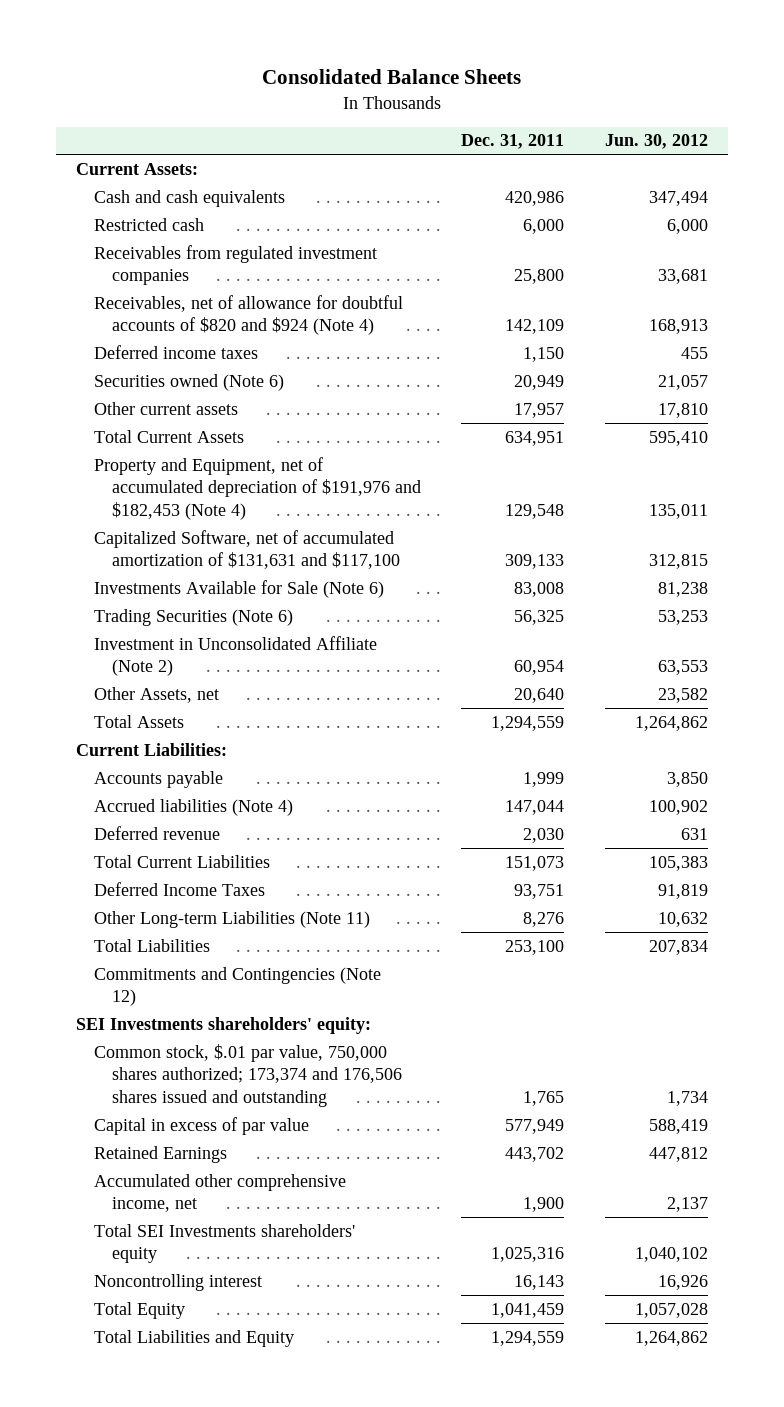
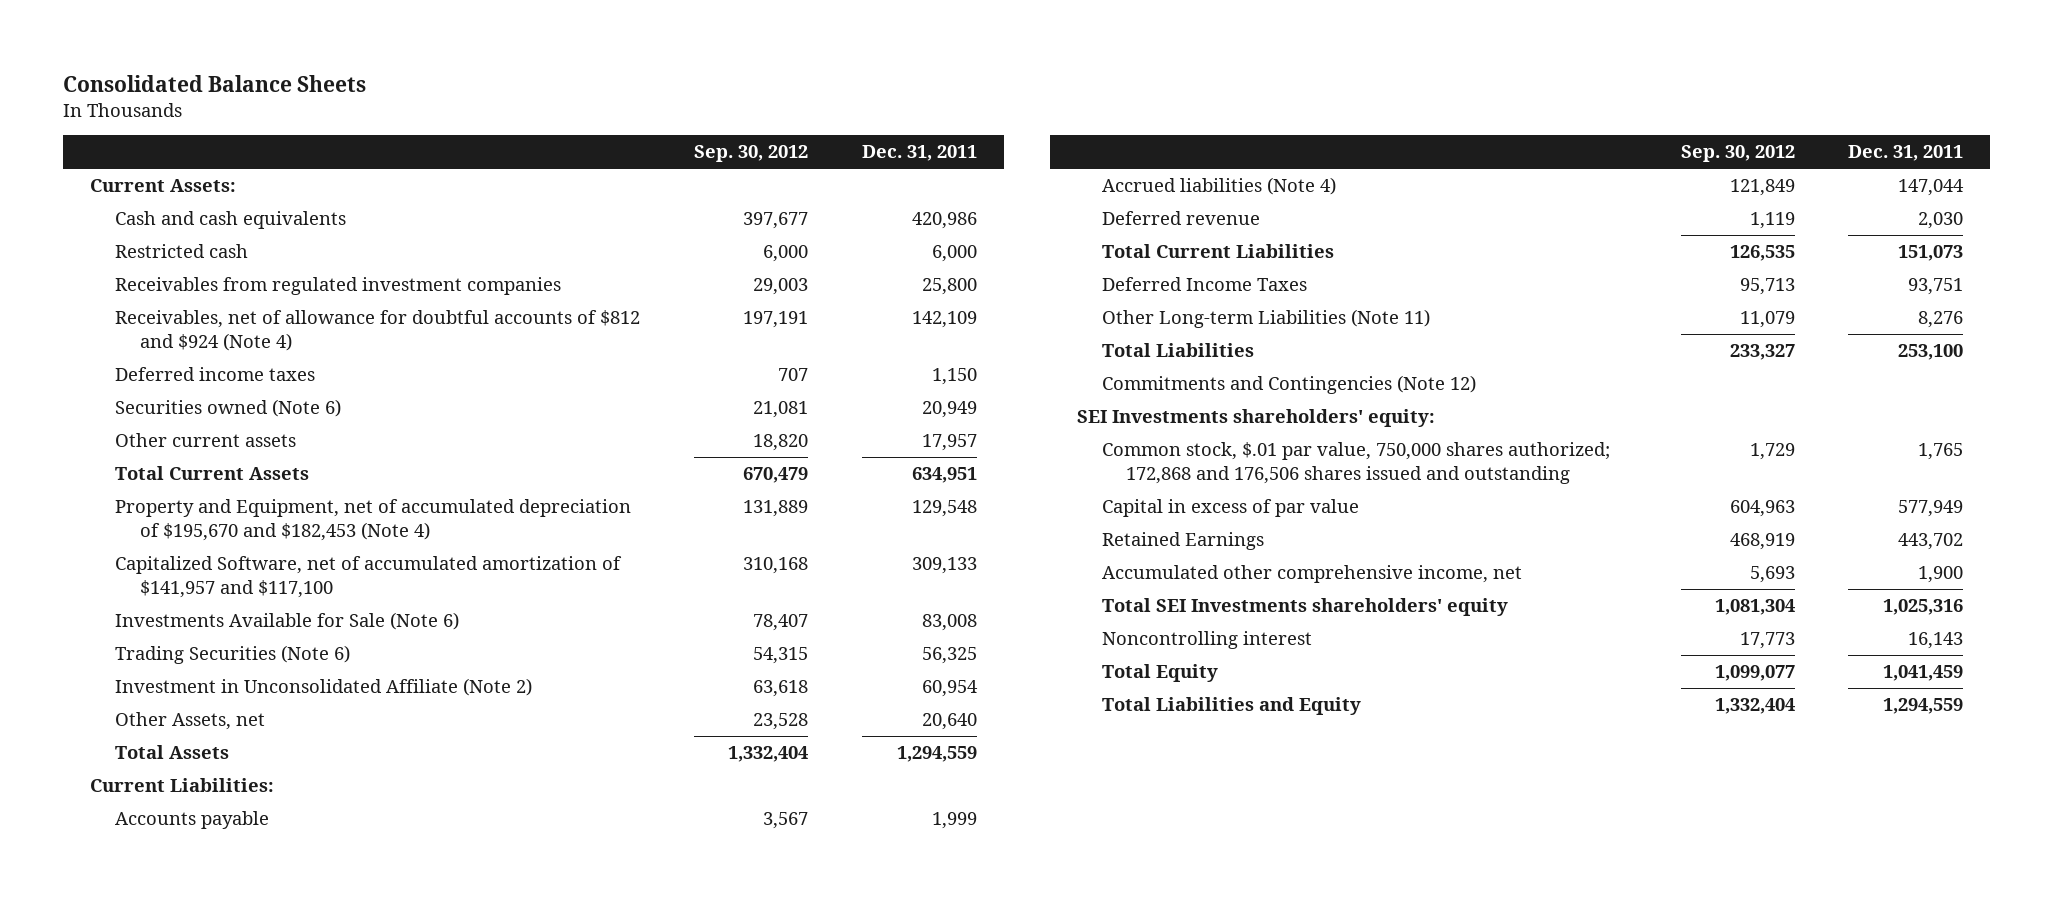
[604,134,708,150] Jun. 30, 2012 -> none
none -> [694,145,809,163] Sep. 30, 2012
[93,294,403,336] Receivables, net of allowance for doubtful accounts of $820 and $924 (Note 4) -> [115,310,641,351] Receivables, net of allowance for doubtful accounts of $812 and $924 (Note 4)
[93,456,421,521] Property and Equipment, net of accumulated depreciation of $191,976 and $182,453 (Note 4) -> [115,499,632,541] Property and Equipment, net of accumulated depreciation of $195,670 and $182,453 (Note 4)
[93,529,400,570] Capitalized Software, net of accumulated amortization of $131,631 and $117,100 -> [115,556,623,598] Capitalized Software, net of accumulated amortization of $141,957 and $117,100
[93,1043,402,1108] Common stock, $.01 par value, 750,000 shares authorized; 173,374 and 176,506 shares issued and outstanding -> [1101,442,1610,484] Common stock, $.01 par value, 750,000 shares authorized; 172,868 and 176,506 shares issued and outstanding

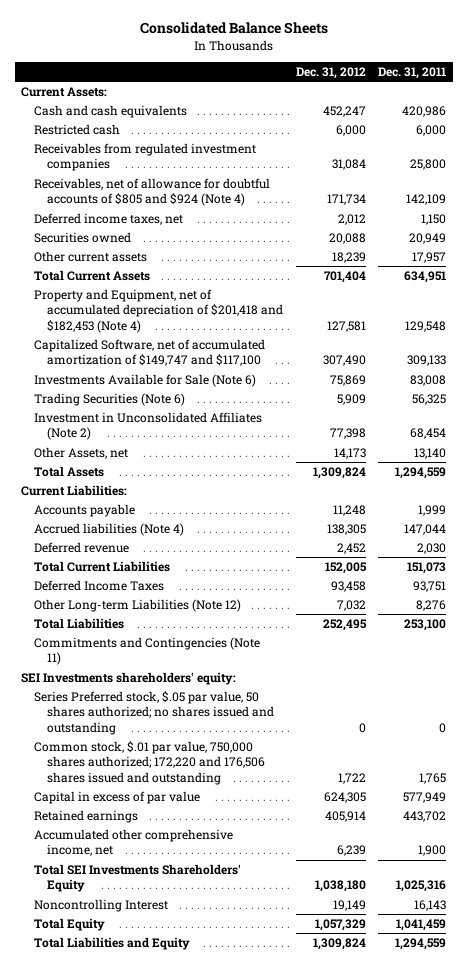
[694,145,809,163] Sep. 30, 2012 -> none
none -> [295,66,366,79] Dec. 31, 2012
[115,310,641,351] Receivables, net of allowance for doubtful accounts of $812 and $924 (Note 4) -> [34,178,271,207] Receivables, net of allowance for doubtful accounts of $805 and $924 (Note 4)
[115,367,316,382] Deferred income taxes -> [34,213,184,226] Deferred income taxes, net
[115,399,342,418] Securities owned (Note 6) -> [34,232,132,244] Securities owned
[115,499,632,541] Property and Equipment, net of accumulated depreciation of $195,670 and $182,453 (Note 4) -> [34,289,284,333] Property and Equipment, net of accumulated depreciation of $201,418 and $182,453 (Note 4)
[115,556,623,598] Capitalized Software, net of accumulated amortization of $141,957 and $117,100 -> [34,339,266,367] Capitalized Software, net of accumulated amortization of $149,747 and $117,100
[115,678,533,697] Investment in Unconsolidated Affiliate (Note 2) -> [34,412,263,441] Investment in Unconsolidated Affiliates (Note 2)
[921,680,978,698] 60,954 -> [410,428,447,440] 68,454
[921,713,977,731] 20,640 -> [414,448,447,460] 13,140
[1101,309,1430,329] Other Long-term Liabilities (Note 11) -> [34,599,242,613] Other Long-term Liabilities (Note 12)
[1101,375,1476,395] Commitments and Contingencies (Note 12) -> [34,637,261,666] Commitments and Contingencies (Note 11)
none -> [34,691,275,735] Series Preferred stock, $.05 par value, 50 shares authorized; no shares issued and outstanding
[1101,442,1610,484] Common stock, $.01 par value, 750,000 shares authorized; 172,868 and 176,506 shares issued and outstanding -> [34,741,266,785] Common stock, $.01 par value, 750,000 shares authorized; 172,220 and 176,506 shares issued and outstanding
[1101,532,1264,551] Retained Earnings -> [34,810,139,824] Retained earnings
[1101,598,1508,617] Total SEI Investments shareholders' equity -> [34,864,242,893] Total SEI Investments Shareholders' Equity
[1101,631,1312,650] Noncontrolling interest -> [34,899,169,913] Noncontrolling Interest

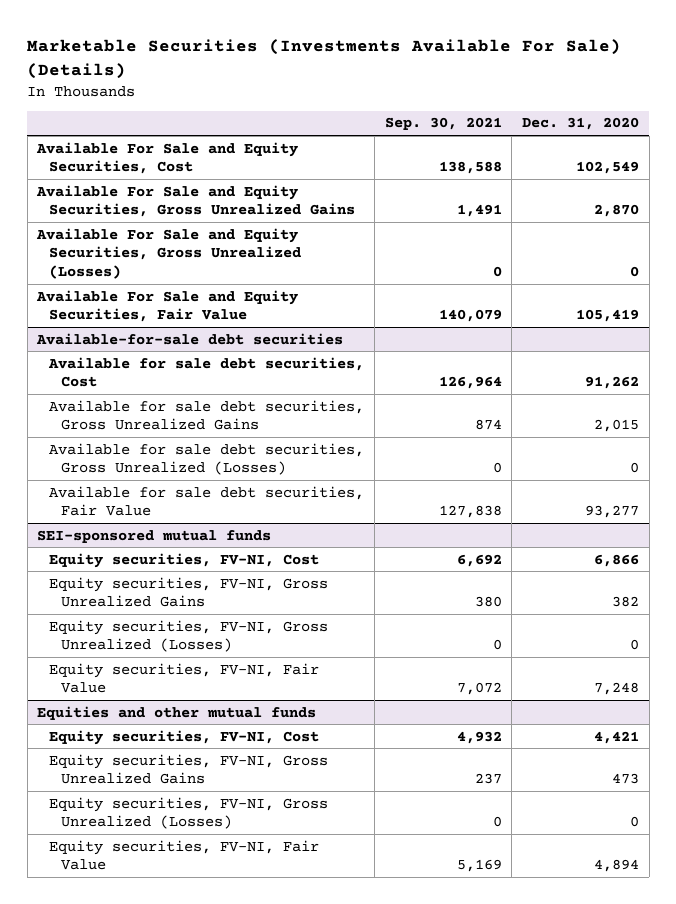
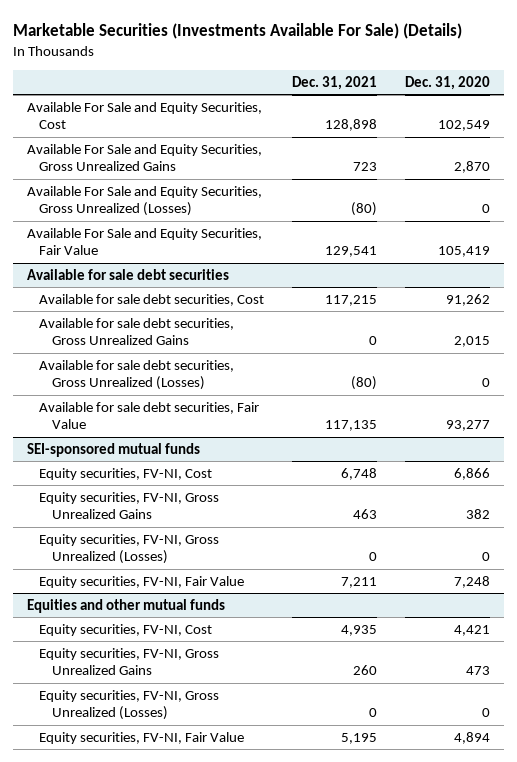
[384,117,502,131] Sep. 30, 2021 -> none
none -> [292,76,378,91] Dec. 31, 2021
[36,332,344,345] Available-for-sale debt securities -> [26,268,229,280] Available for sale debt securities

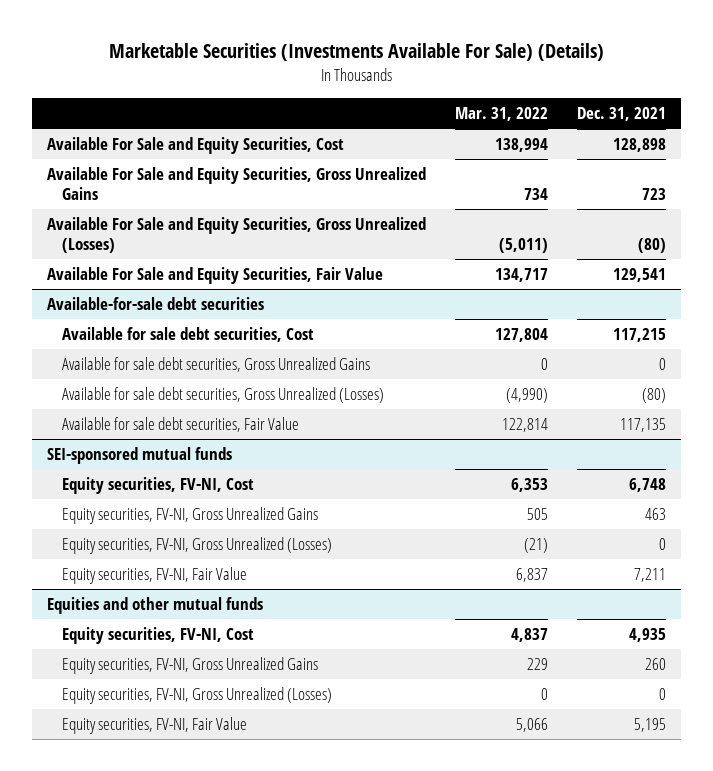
[405,76,491,91] Dec. 31, 2020 -> none
none -> [455,107,549,122] Mar. 31, 2022
[26,268,229,280] Available for sale debt securities -> [46,297,264,311] Available-for-sale debt securities

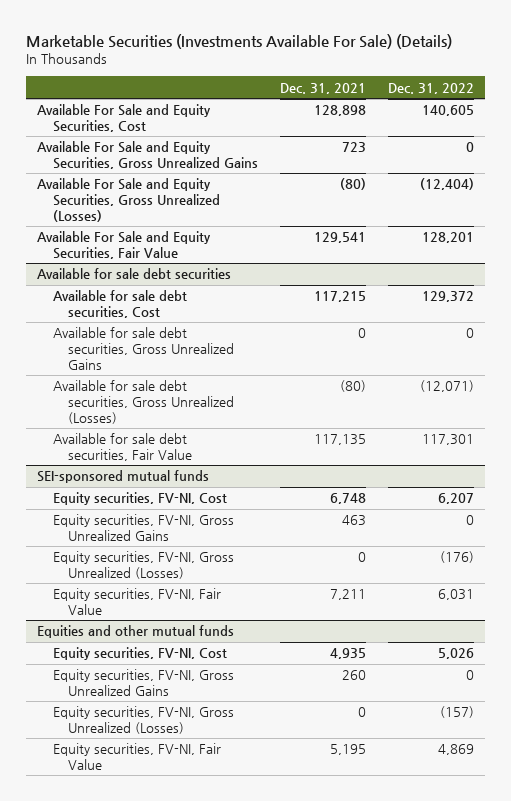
[455,107,549,122] Mar. 31, 2022 -> none
none -> [388,82,475,94] Dec. 31, 2022
[46,297,264,311] Available-for-sale debt securities -> [36,268,231,280] Available for sale debt securities

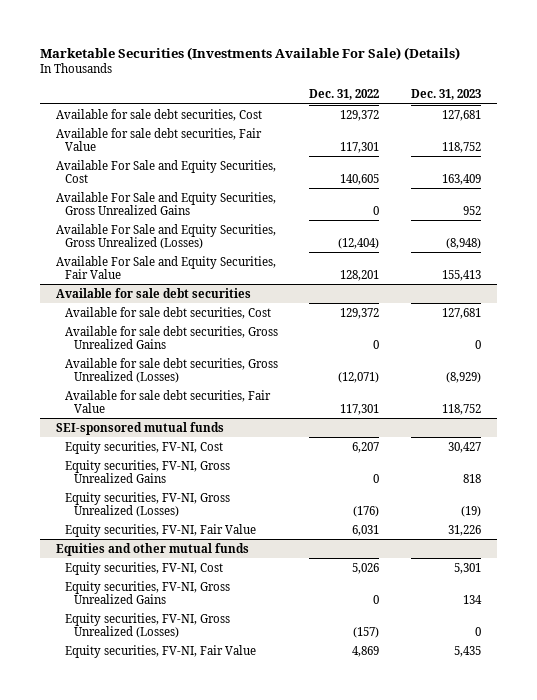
[279,82,366,94] Dec. 31, 2021 -> none
none -> [411,89,482,101] Dec. 31, 2023
none -> [55,108,262,121] Available for sale debt securities, Cost
none -> [55,127,262,151] Available for sale debt securities, Fair Value

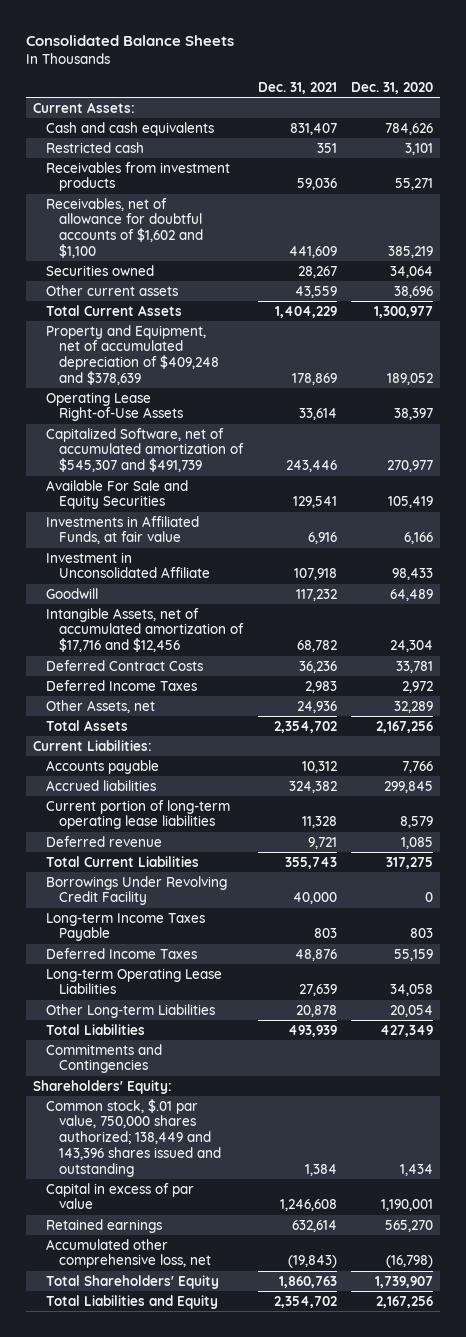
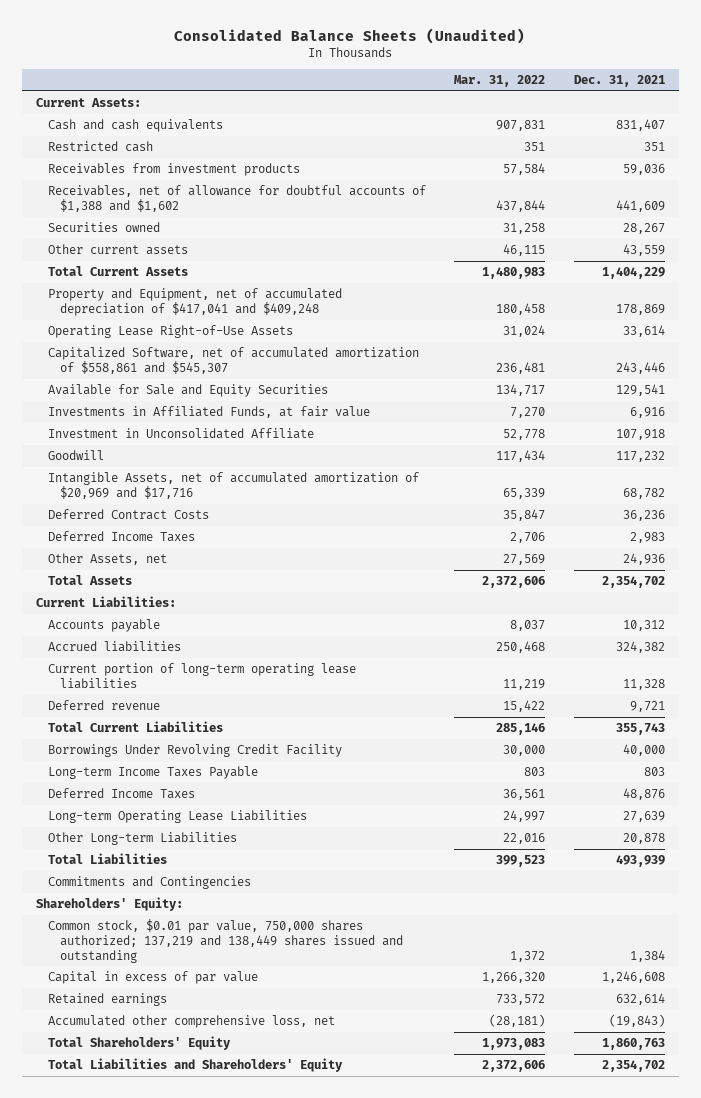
[25,35,234,47] Consolidated Balance Sheets -> [174,27,526,44] Consolidated Balance Sheets (Unaudited)
[351,82,434,95] Dec. 31, 2020 -> none
none -> [454,75,546,88] Mar. 31, 2022
[46,197,204,259] Receivables, net of allowance for doubtful accounts of $1,602 and $1,100 -> [48,185,427,212] Receivables, net of allowance for doubtful accounts of $1,388 and $1,602
[46,324,220,386] Property and Equipment, net of accumulated depreciation of $409,248 and $378,639 -> [48,288,343,316] Property and Equipment, net of accumulated depreciation of $417,041 and $409,248
[46,427,245,473] Capitalized Software, net of accumulated amortization of $545,307 and $491,739 -> [48,347,420,374] Capitalized Software, net of accumulated amortization of $558,861 and $545,307
[46,479,189,510] Available For Sale and Equity Securities -> [48,384,329,398] Available for Sale and Equity Securities
[46,607,245,653] Intangible Assets, net of accumulated amortization of $17,716 and $12,456 -> [48,472,420,499] Intangible Assets, net of accumulated amortization of $20,969 and $17,716
[46,1098,222,1178] Common stock, $.01 par value, 750,000 shares authorized; 138,449 and 143,396 shares issued and outstanding -> [48,919,404,963] Common stock, $0.01 par value, 750,000 shares authorized; 137,219 and 138,449 shares issued and outstanding
[46,1294,219,1309] Total Liabilities and Equity -> [48,1058,344,1073] Total Liabilities and Shareholders' Equity

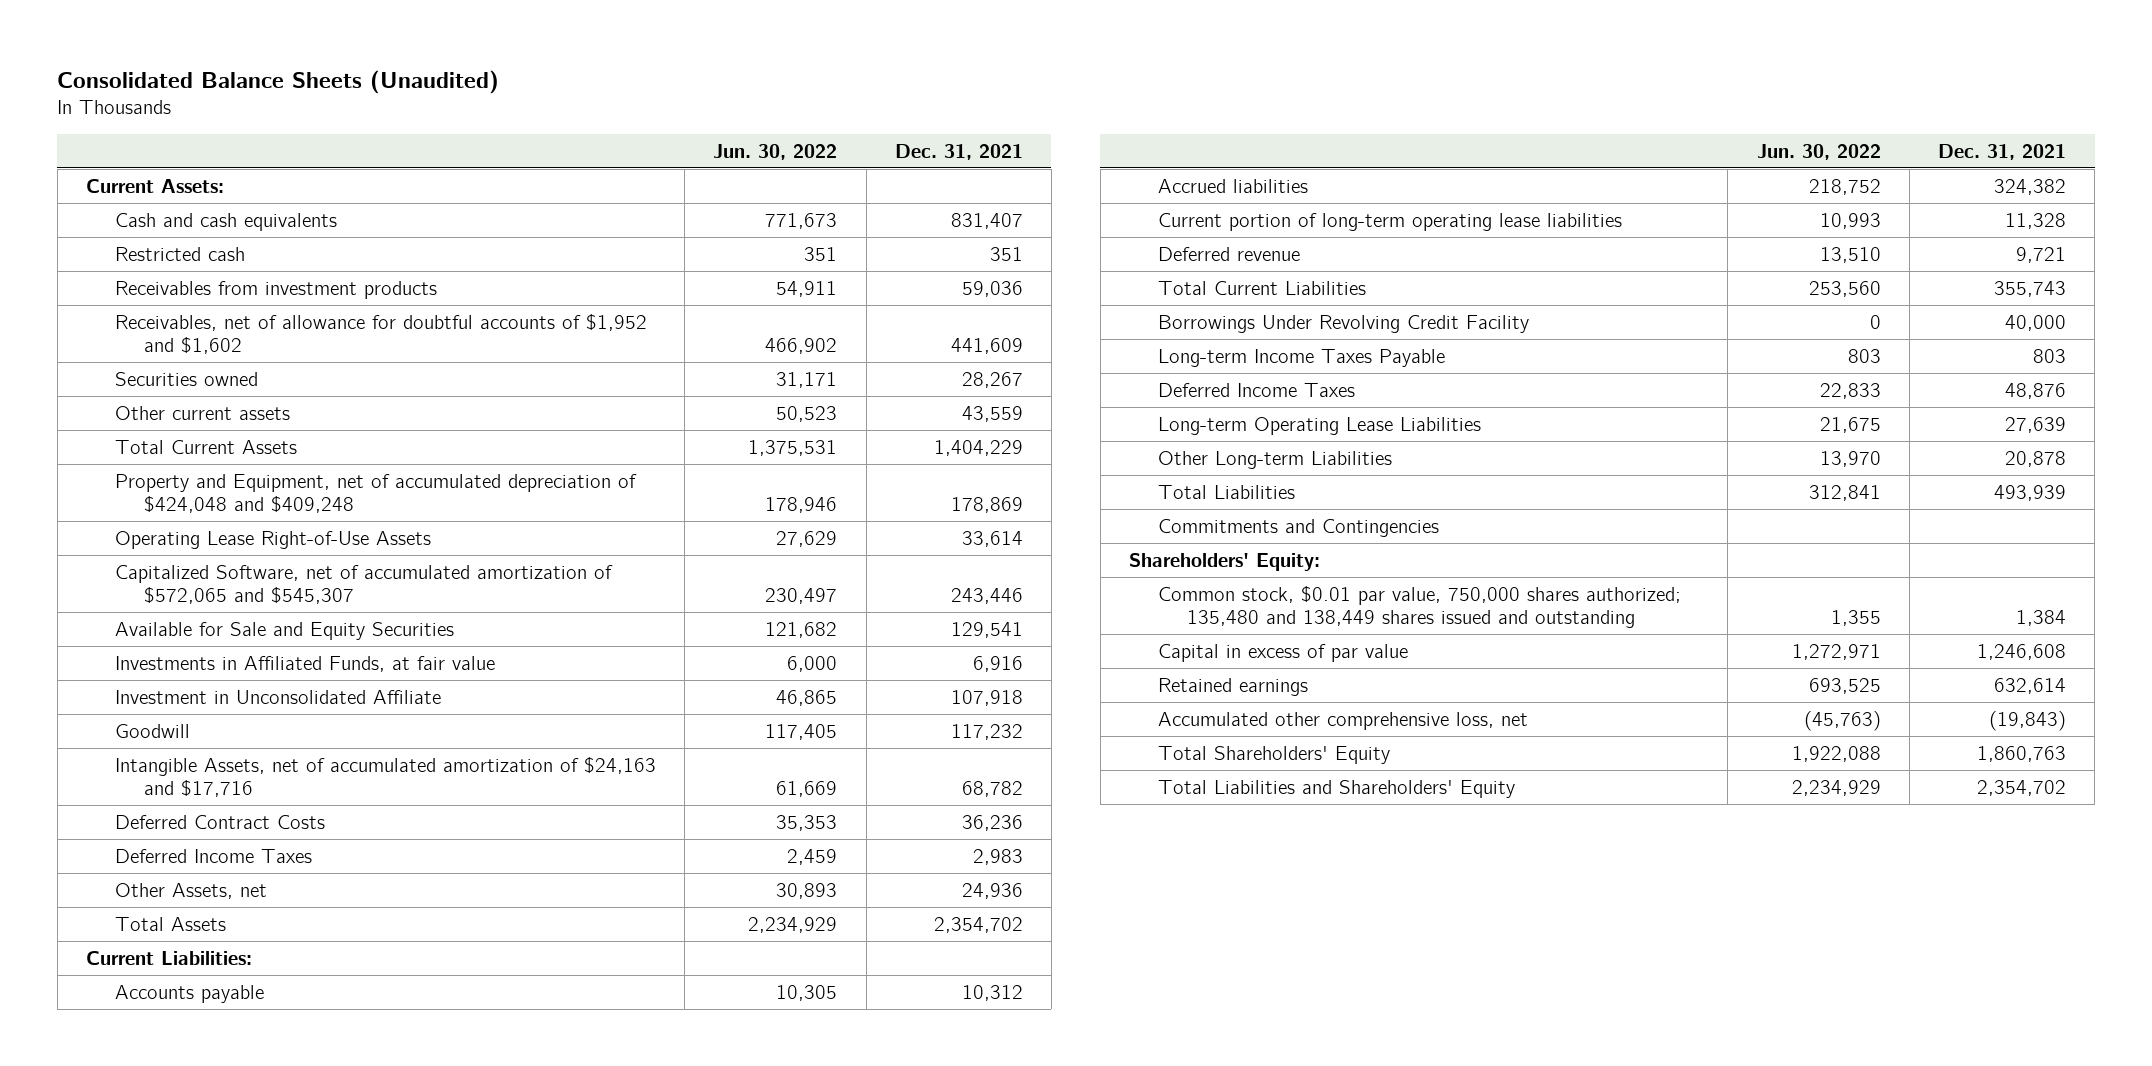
[454,75,546,88] Mar. 31, 2022 -> none
none -> [713,143,838,160] Jun. 30, 2022
[48,185,427,212] Receivables, net of allowance for doubtful accounts of $1,388 and $1,602 -> [115,313,648,355] Receivables, net of allowance for doubtful accounts of $1,952 and $1,602
[48,288,343,316] Property and Equipment, net of accumulated depreciation of $417,041 and $409,248 -> [115,473,638,514] Property and Equipment, net of accumulated depreciation of $424,048 and $409,248
[48,347,420,374] Capitalized Software, net of accumulated amortization of $558,861 and $545,307 -> [115,564,614,605] Capitalized Software, net of accumulated amortization of $572,065 and $545,307
[48,472,420,499] Intangible Assets, net of accumulated amortization of $20,969 and $17,716 -> [115,756,657,798] Intangible Assets, net of accumulated amortization of $24,163 and $17,716
[48,919,404,963] Common stock, $0.01 par value, 750,000 shares authorized; 137,219 and 138,449 shares issued and outstanding -> [1158,585,1682,629] Common stock, $0.01 par value, 750,000 shares authorized; 135,480 and 138,449 shares issued and outstanding

